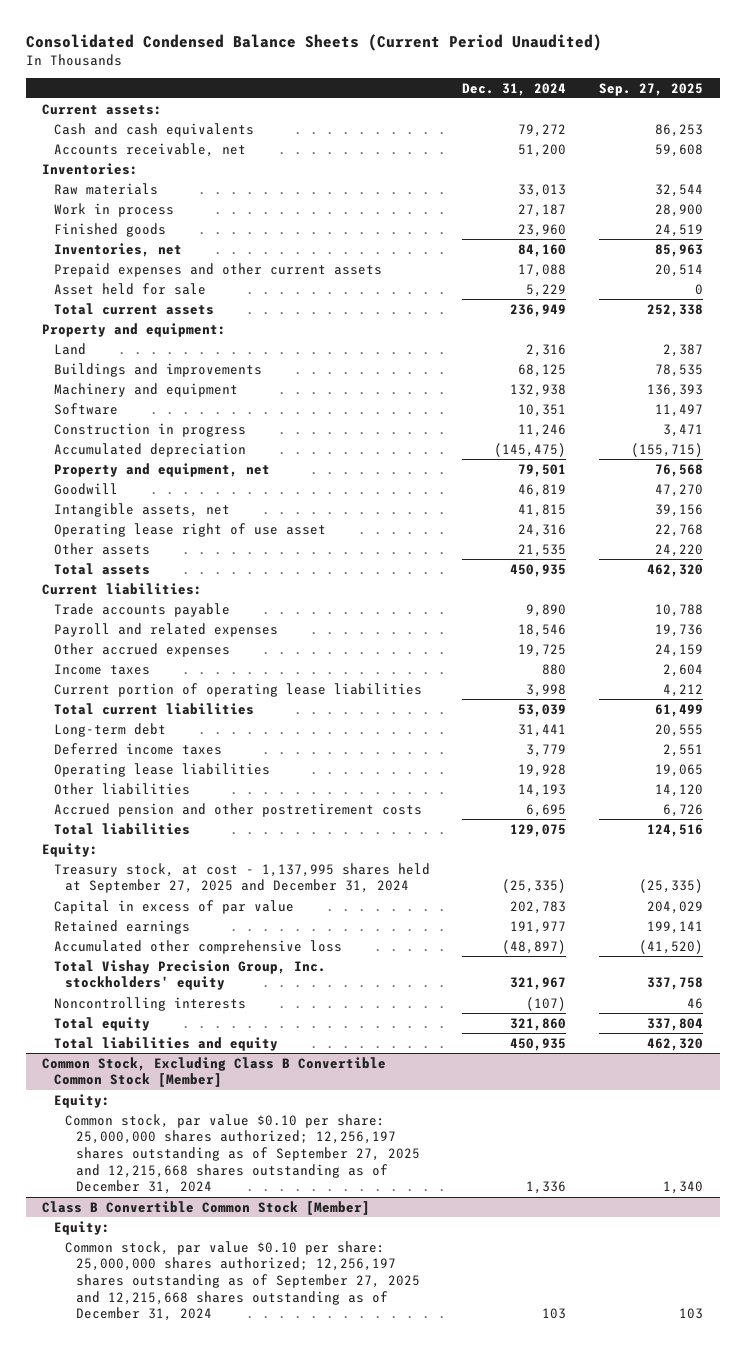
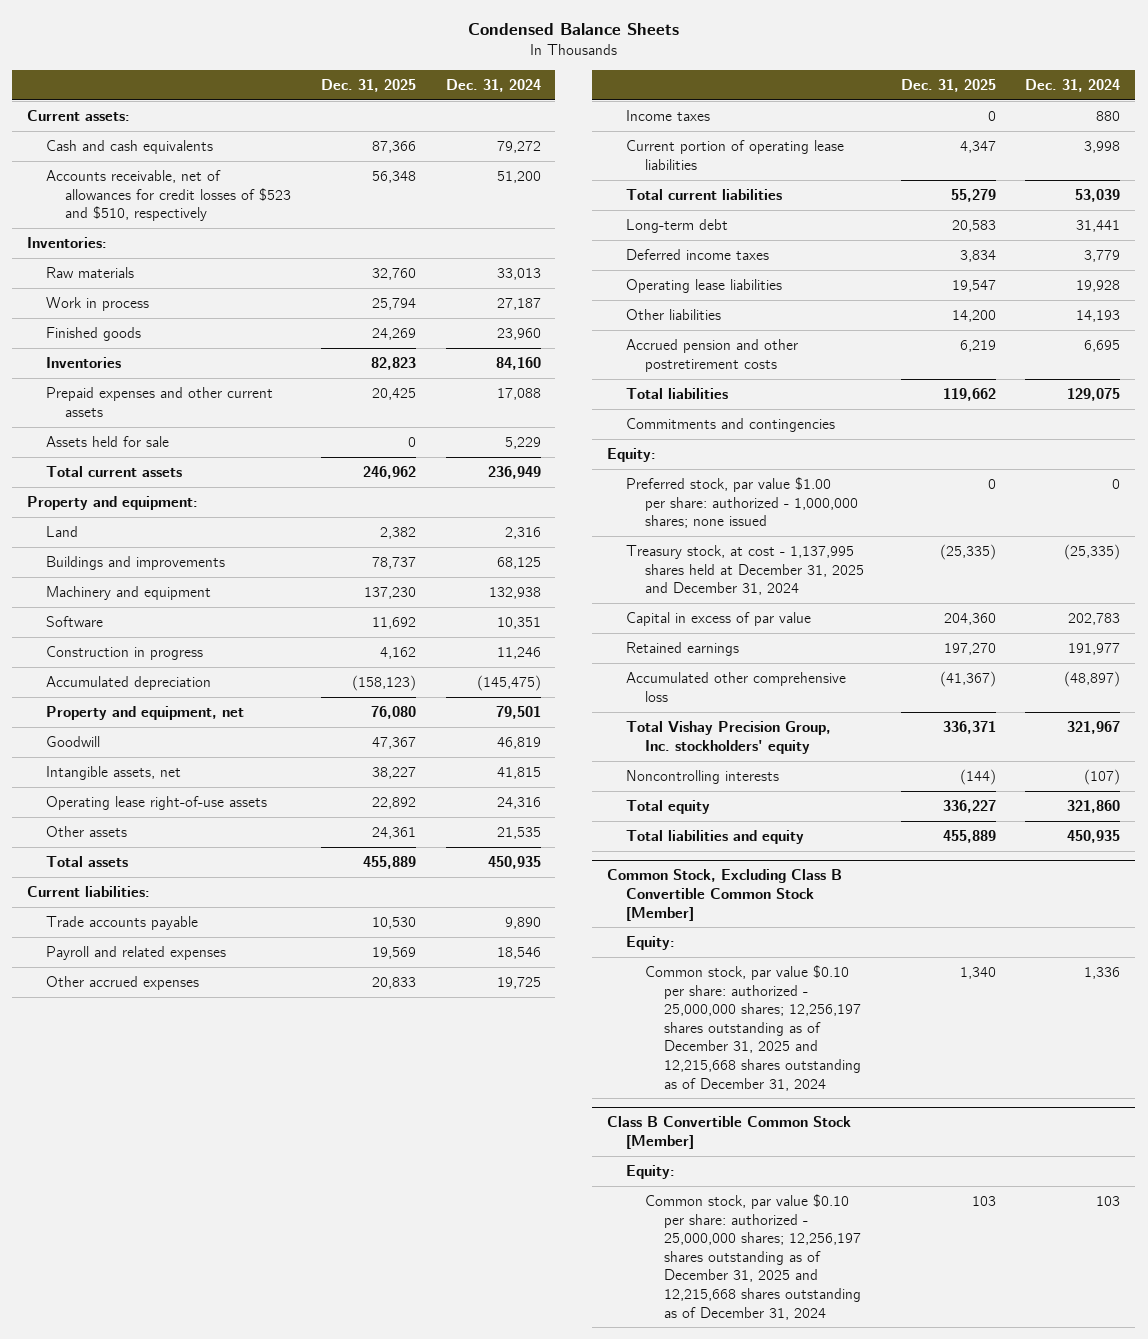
[25,33,602,51] Consolidated Condensed Balance Sheets (Current Period Unaudited) -> [467,23,679,36] Condensed Balance Sheets
[599,82,704,96] Sep. 27, 2025 -> none
none -> [320,79,416,93] Dec. 31, 2025
[53,142,246,157] Accounts receivable, net -> [46,170,292,222] Accounts receivable, net of allowances for credit losses of $523 and $510, respectively
[53,242,182,257] Inventories, net -> [46,357,122,369] Inventories
[53,282,206,295] Asset held for sale -> [46,436,170,448] Assets held for sale
[53,522,326,537] Operating lease right of use asset -> [46,796,268,811] Operating lease right-of-use assets
none -> [626,418,836,433] Commitments and contingencies
none -> [626,477,859,529] Preferred stock, par value $1.00 per share: authorized - 1,000,000 shares; none issued
[53,862,430,894] Treasury stock, at cost - 1,137,995 shares held at September 27, 2025 and December 31, 2024 -> [626,545,865,596] Treasury stock, at cost - 1,137,995 shares held at December 31, 2025 and December 31, 2024
[64,1113,421,1195] Common stock, par value $0.10 per share: 25,000,000 shares authorized; 12,256,197 shares outstanding as of September 27, 2025 and 12,215,668 shares outstanding as of December 31, 2024 -> [645,965,862,1091] Common stock, par value $0.10 per share: authorized - 25,000,000 shares; 12,256,197 shares outstanding as of December 31, 2025 and 12,215,668 shares outstanding as of December 31, 2024
[64,1240,421,1322] Common stock, par value $0.10 per share: 25,000,000 shares authorized; 12,256,197 shares outstanding as of September 27, 2025 and 12,215,668 shares outstanding as of December 31, 2024 -> [645,1194,862,1320] Common stock, par value $0.10 per share: authorized - 25,000,000 shares; 12,256,197 shares outstanding as of December 31, 2025 and 12,215,668 shares outstanding as of December 31, 2024

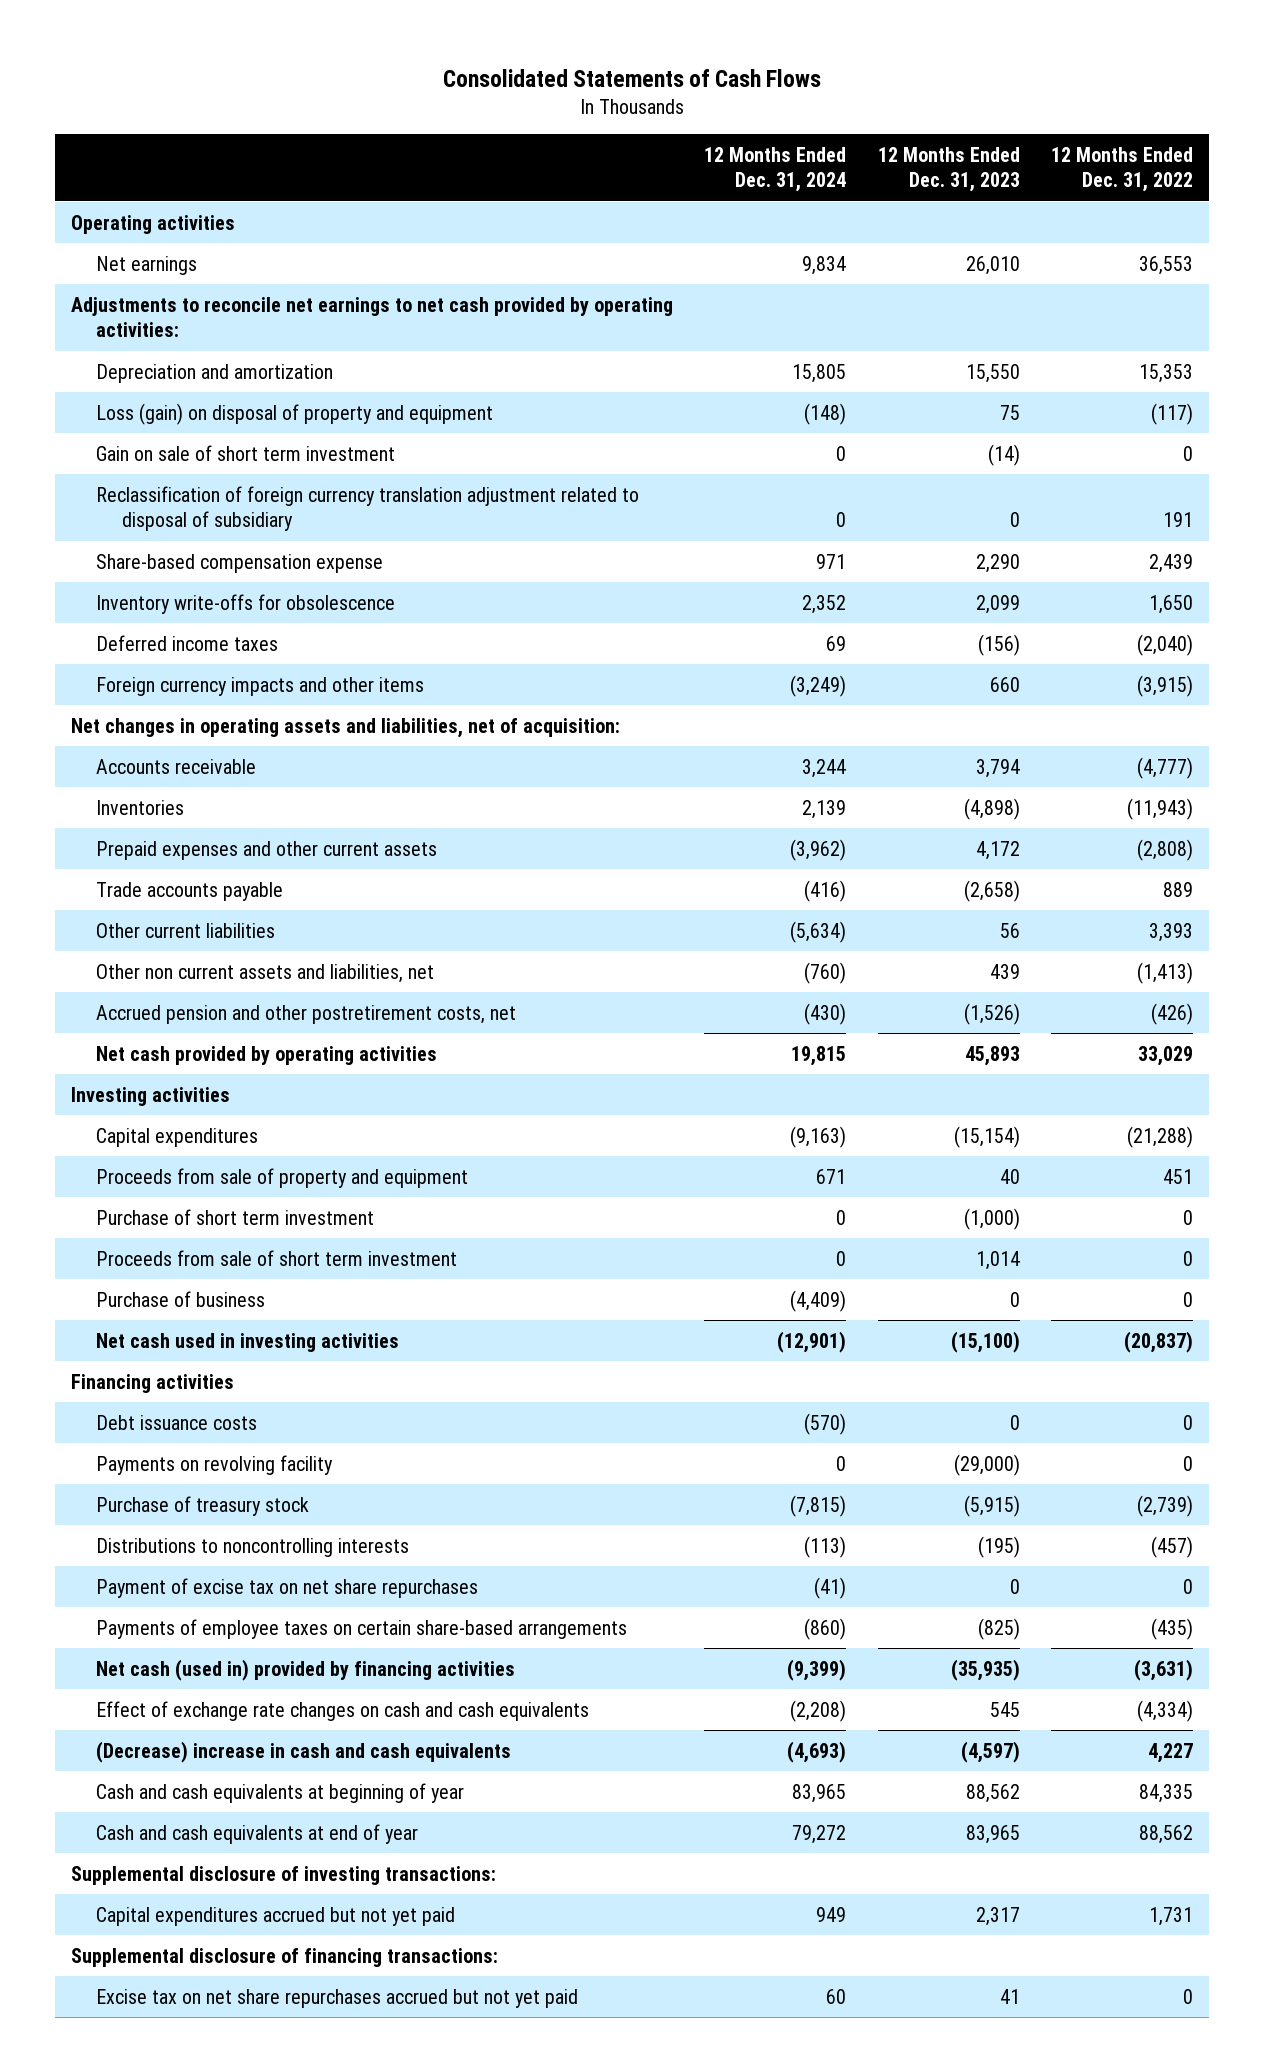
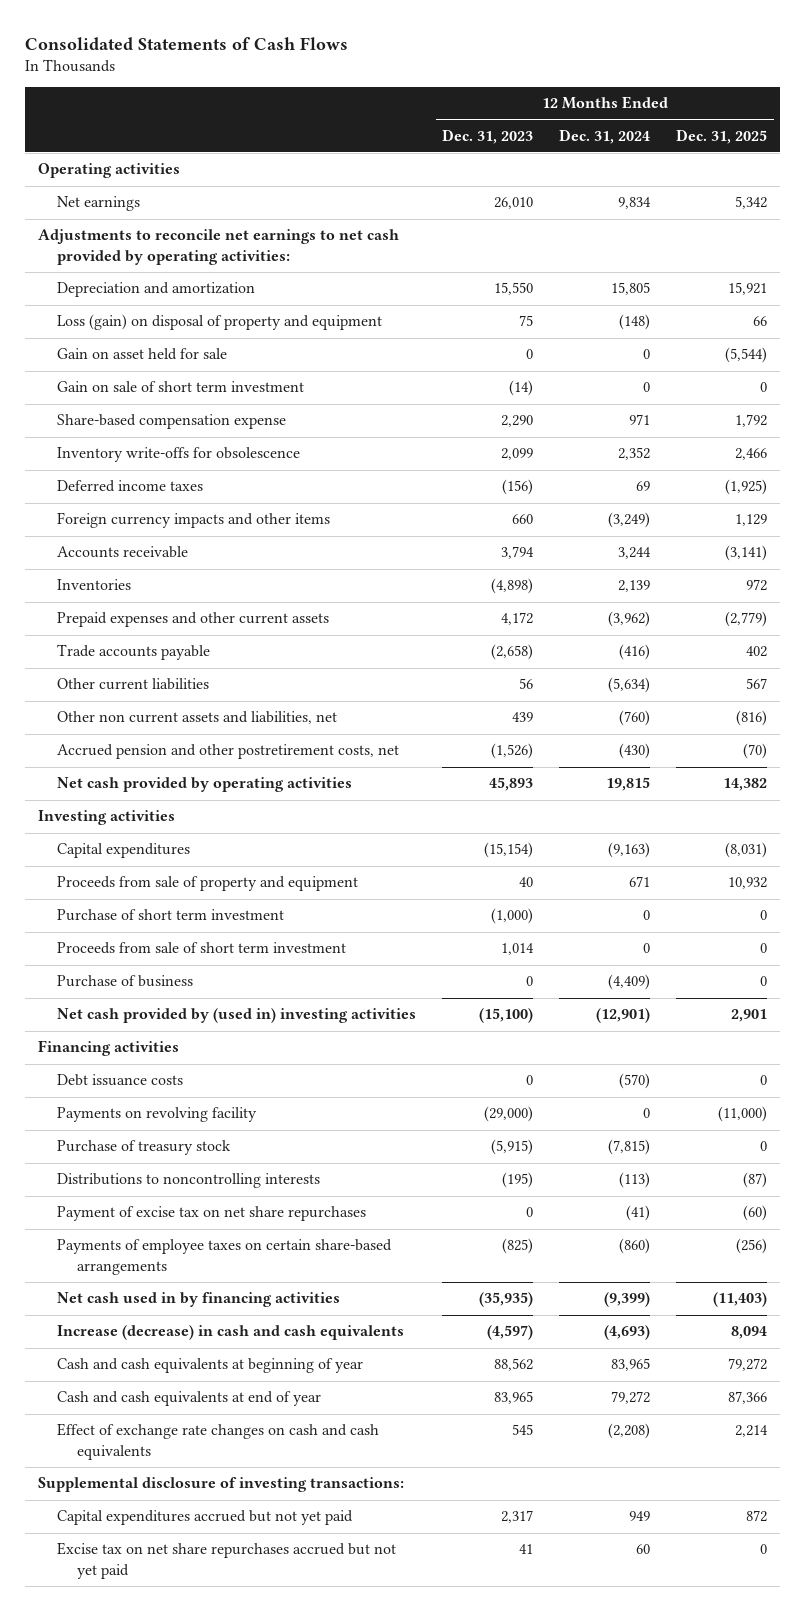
[1051,147,1194,193] 12 Months Ended Dec. 31, 2022 -> none
none -> [676,128,768,144] Dec. 31, 2025
none -> [57,348,228,361] Gain on asset held for sale
[96,485,640,532] Reclassification of foreign currency translation adjustment related to disposal of subsidiary -> none
[71,717,621,738] Net changes in operating assets and liabilities, net of acquisition: -> none
[96,1332,400,1352] Net cash used in investing activities -> [57,1008,417,1024] Net cash provided by (used in) investing activities
[96,1658,516,1681] Net cash (used in) provided by financing activities -> [57,1292,341,1308] Net cash used in by financing activities
[96,1740,512,1763] (Decrease) increase in cash and cash equivalents -> [57,1325,405,1341] Increase (decrease) in cash and cash equivalents
[96,1700,590,1721] Effect of exchange rate changes on cash and cash equivalents -> [57,1423,380,1460] Effect of exchange rate changes on cash and cash equivalents
[71,1947,499,1967] Supplemental disclosure of financing transactions: -> none

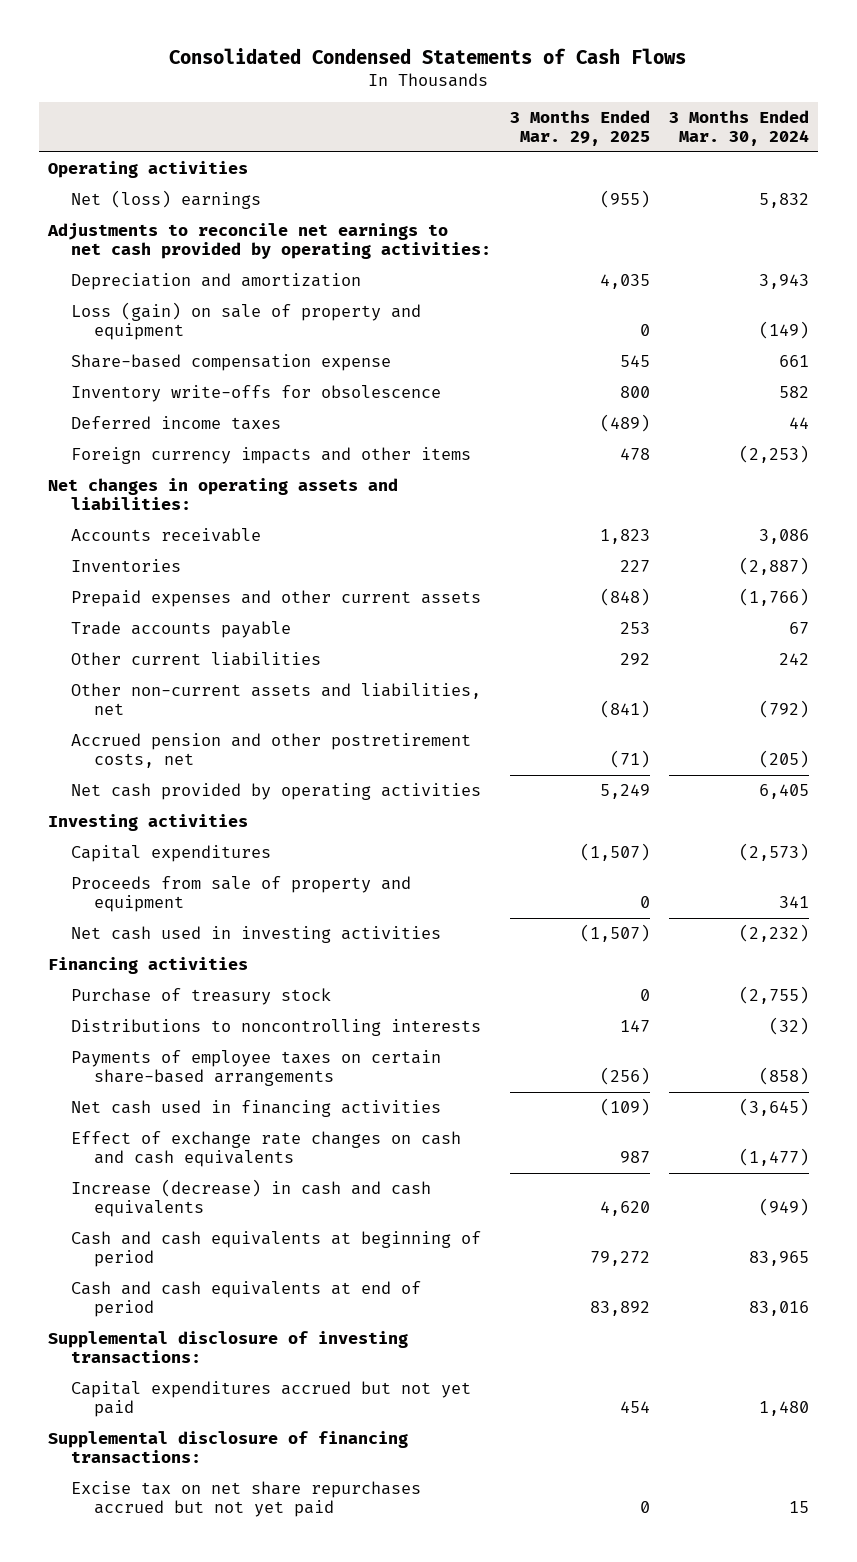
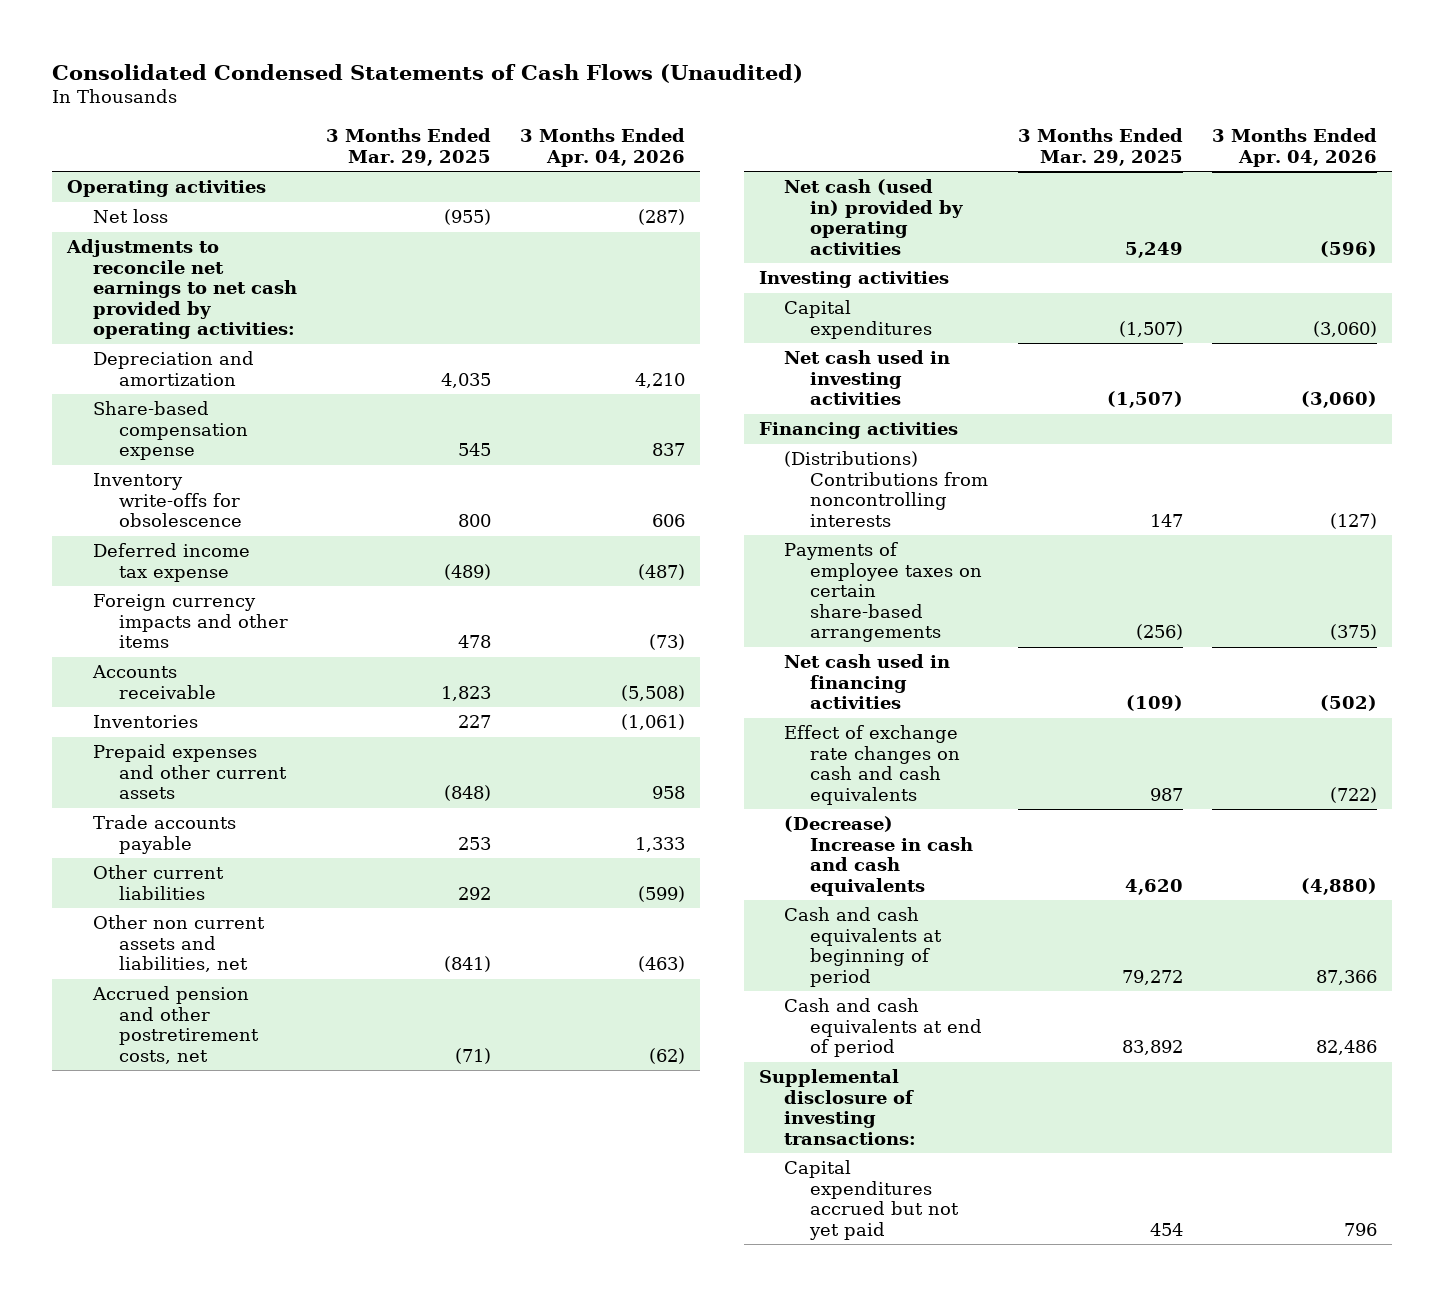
[169,47,687,64] Consolidated Condensed Statements of Cash Flows -> [52,63,804,83] Consolidated Condensed Statements of Cash Flows (Unaudited)
[668,110,809,147] 3 Months Ended Mar. 30, 2024 -> none
none -> [520,128,686,167] 3 Months Ended Apr. 04, 2026
[71,189,262,209] Net (loss) earnings -> [92,209,168,224] Net loss
[71,301,422,341] Loss (gain) on sale of property and equipment -> none
[71,415,282,430] Deferred income taxes -> [92,543,250,582] Deferred income tax expense
[47,477,398,511] Net changes in operating assets and liabilities: -> none
[71,682,482,716] Other non-current assets and liabilities, net -> [92,915,265,973] Other non current assets and liabilities, net
[71,782,482,800] Net cash provided by operating activities -> [784,179,964,255] Net cash (used in) provided by operating activities
[71,875,412,913] Proceeds from sale of property and equipment -> none
[71,987,332,1005] Purchase of treasury stock -> none
[71,1018,482,1036] Distributions to noncontrolling interests -> [784,451,989,527] (Distributions) Contributions from noncontrolling interests
[71,1178,432,1218] Increase (decrease) in cash and cash equivalents -> [784,816,974,896] (Decrease) Increase in cash and cash equivalents
[47,1430,408,1464] Supplemental disclosure of financing transactions: -> none
[71,1480,422,1518] Excise tax on net share repurchases accrued but not yet paid -> none

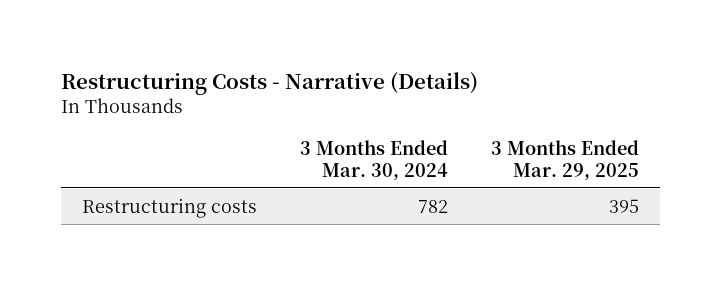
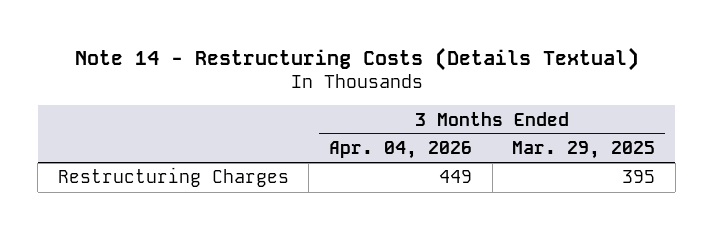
[60,71,478,95] Restructuring Costs - Narrative (Details) -> [74,46,639,71] Note 14 - Restructuring Costs (Details Textual)
[299,139,448,181] 3 Months Ended Mar. 30, 2024 -> none
none -> [329,141,473,160] Apr. 04, 2026
[82,197,258,218] Restructuring costs -> [57,167,289,188] Restructuring Charges

